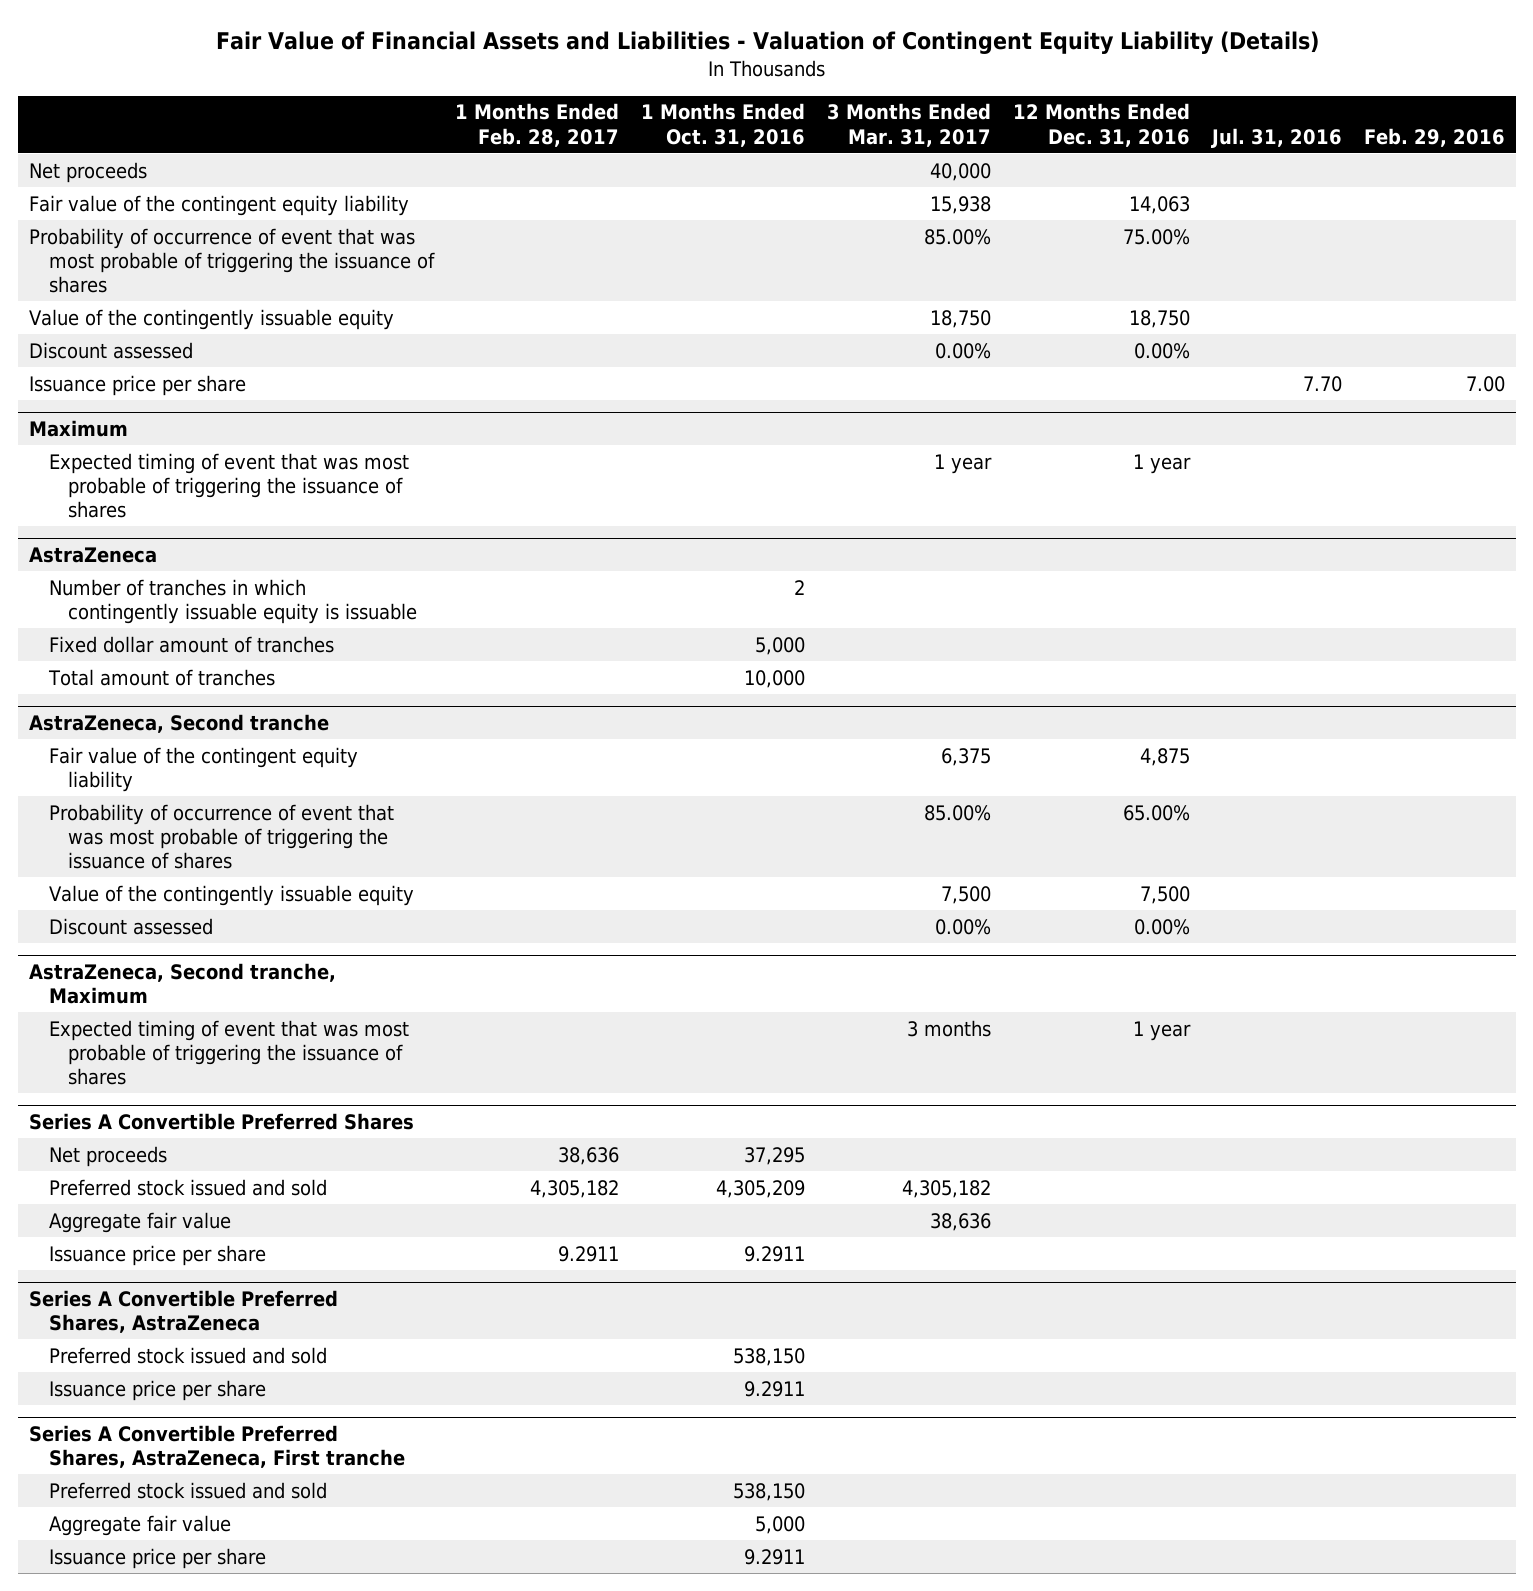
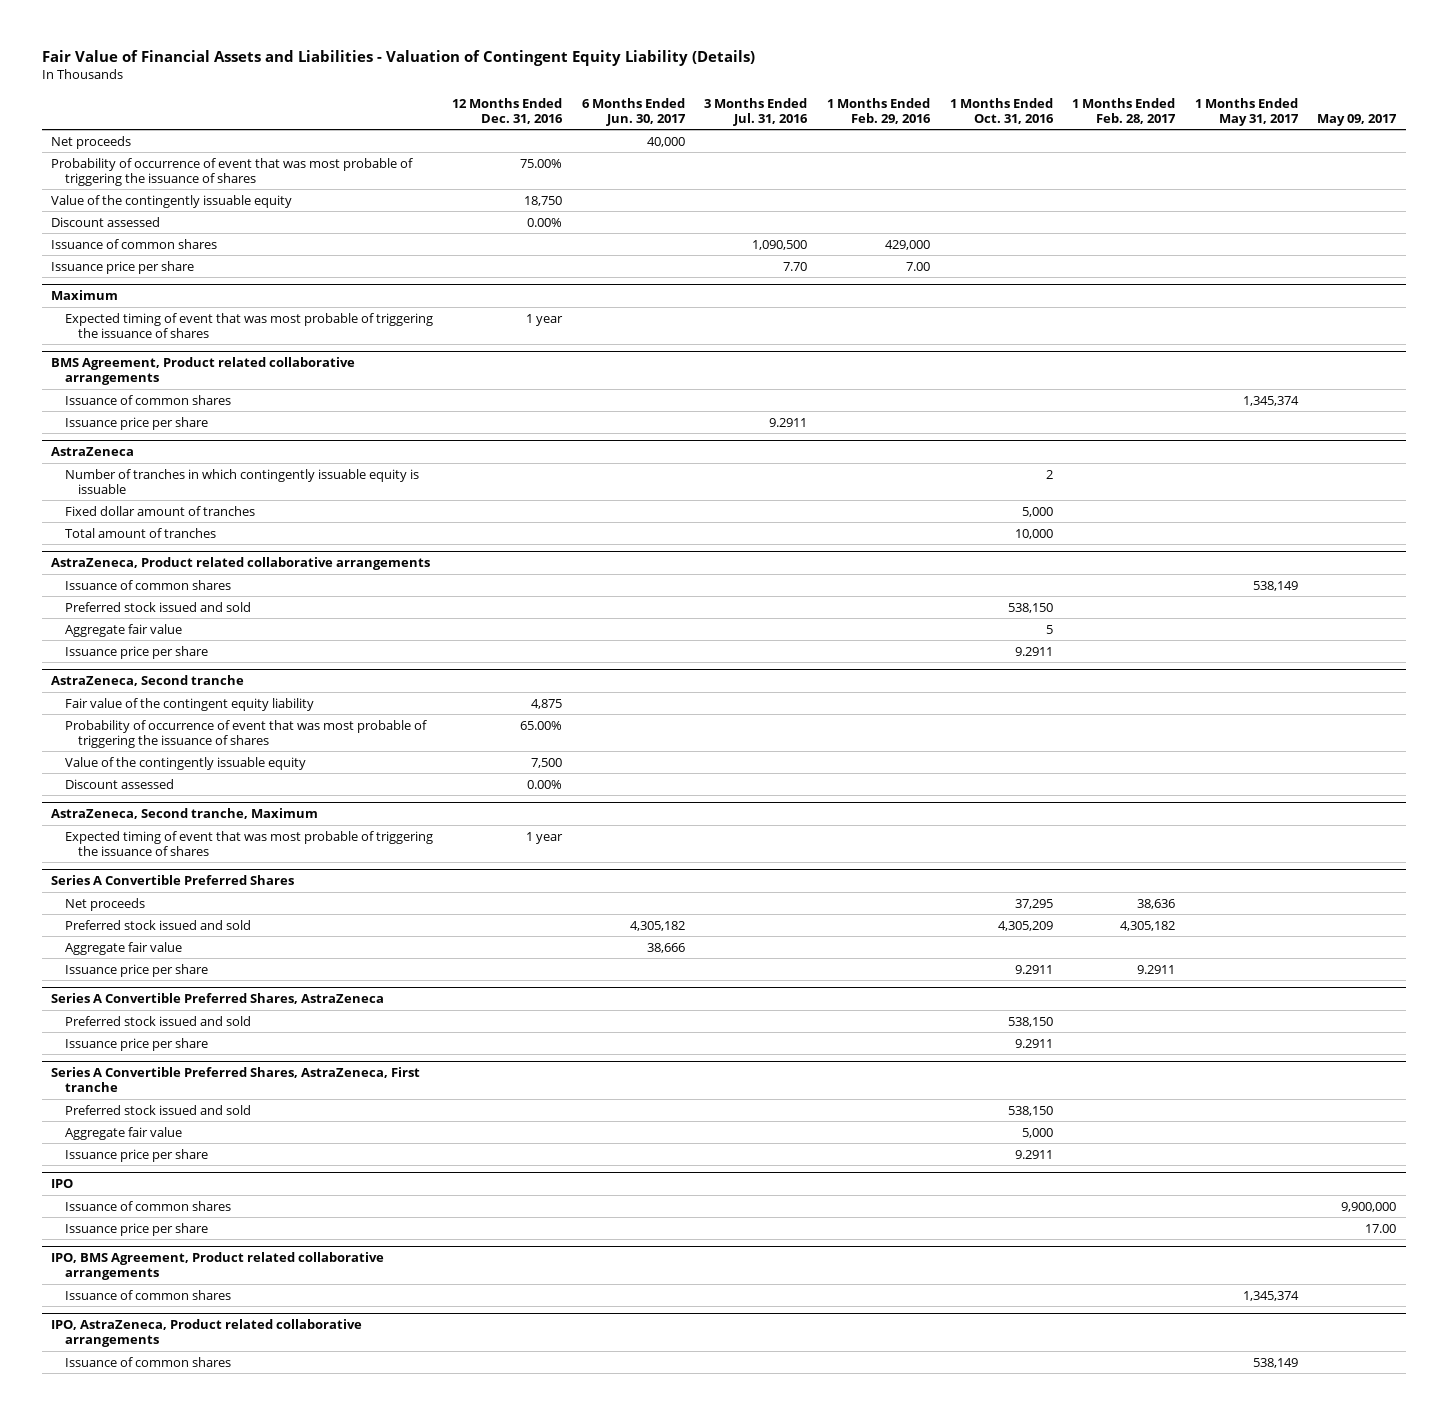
[827,103,992,147] 3 Months Ended Mar. 31, 2017 -> none
[1210,127,1342,148] Jul. 31, 2016 -> none
[1363,127,1505,147] Feb. 29, 2016 -> none
none -> [581,97,686,126] 6 Months Ended Jun. 30, 2017
none -> [704,97,809,126] 3 Months Ended Jul. 31, 2016
none -> [826,97,931,124] 1 Months Ended Feb. 29, 2016
none -> [1194,97,1299,126] 1 Months Ended May 31, 2017
none -> [1317,113,1398,126] May 09, 2017
[28,194,409,216] Fair value of the contingent equity liability -> none
none -> [51,238,218,249] Issuance of common shares
none -> [51,357,356,386] BMS Agreement, Product related collaborative arrangements
none -> [64,394,231,405] Issuance of common shares
none -> [64,416,208,430] Issuance price per share
none -> [51,557,431,571] AstraZeneca, Product related collaborative arrangements
none -> [64,579,231,590] Issuance of common shares
none -> [64,601,251,612] Preferred stock issued and sold
none -> [64,623,182,637] Aggregate fair value
none -> [64,645,208,659] Issuance price per share
none -> [51,1179,74,1189] IPO
none -> [64,1200,231,1211] Issuance of common shares
none -> [64,1222,208,1236] Issuance price per share
none -> [51,1252,385,1281] IPO, BMS Agreement, Product related collaborative arrangements
none -> [64,1289,231,1300] Issuance of common shares
none -> [51,1319,363,1348] IPO, AstraZeneca, Product related collaborative arrangements
none -> [64,1356,231,1367] Issuance of common shares

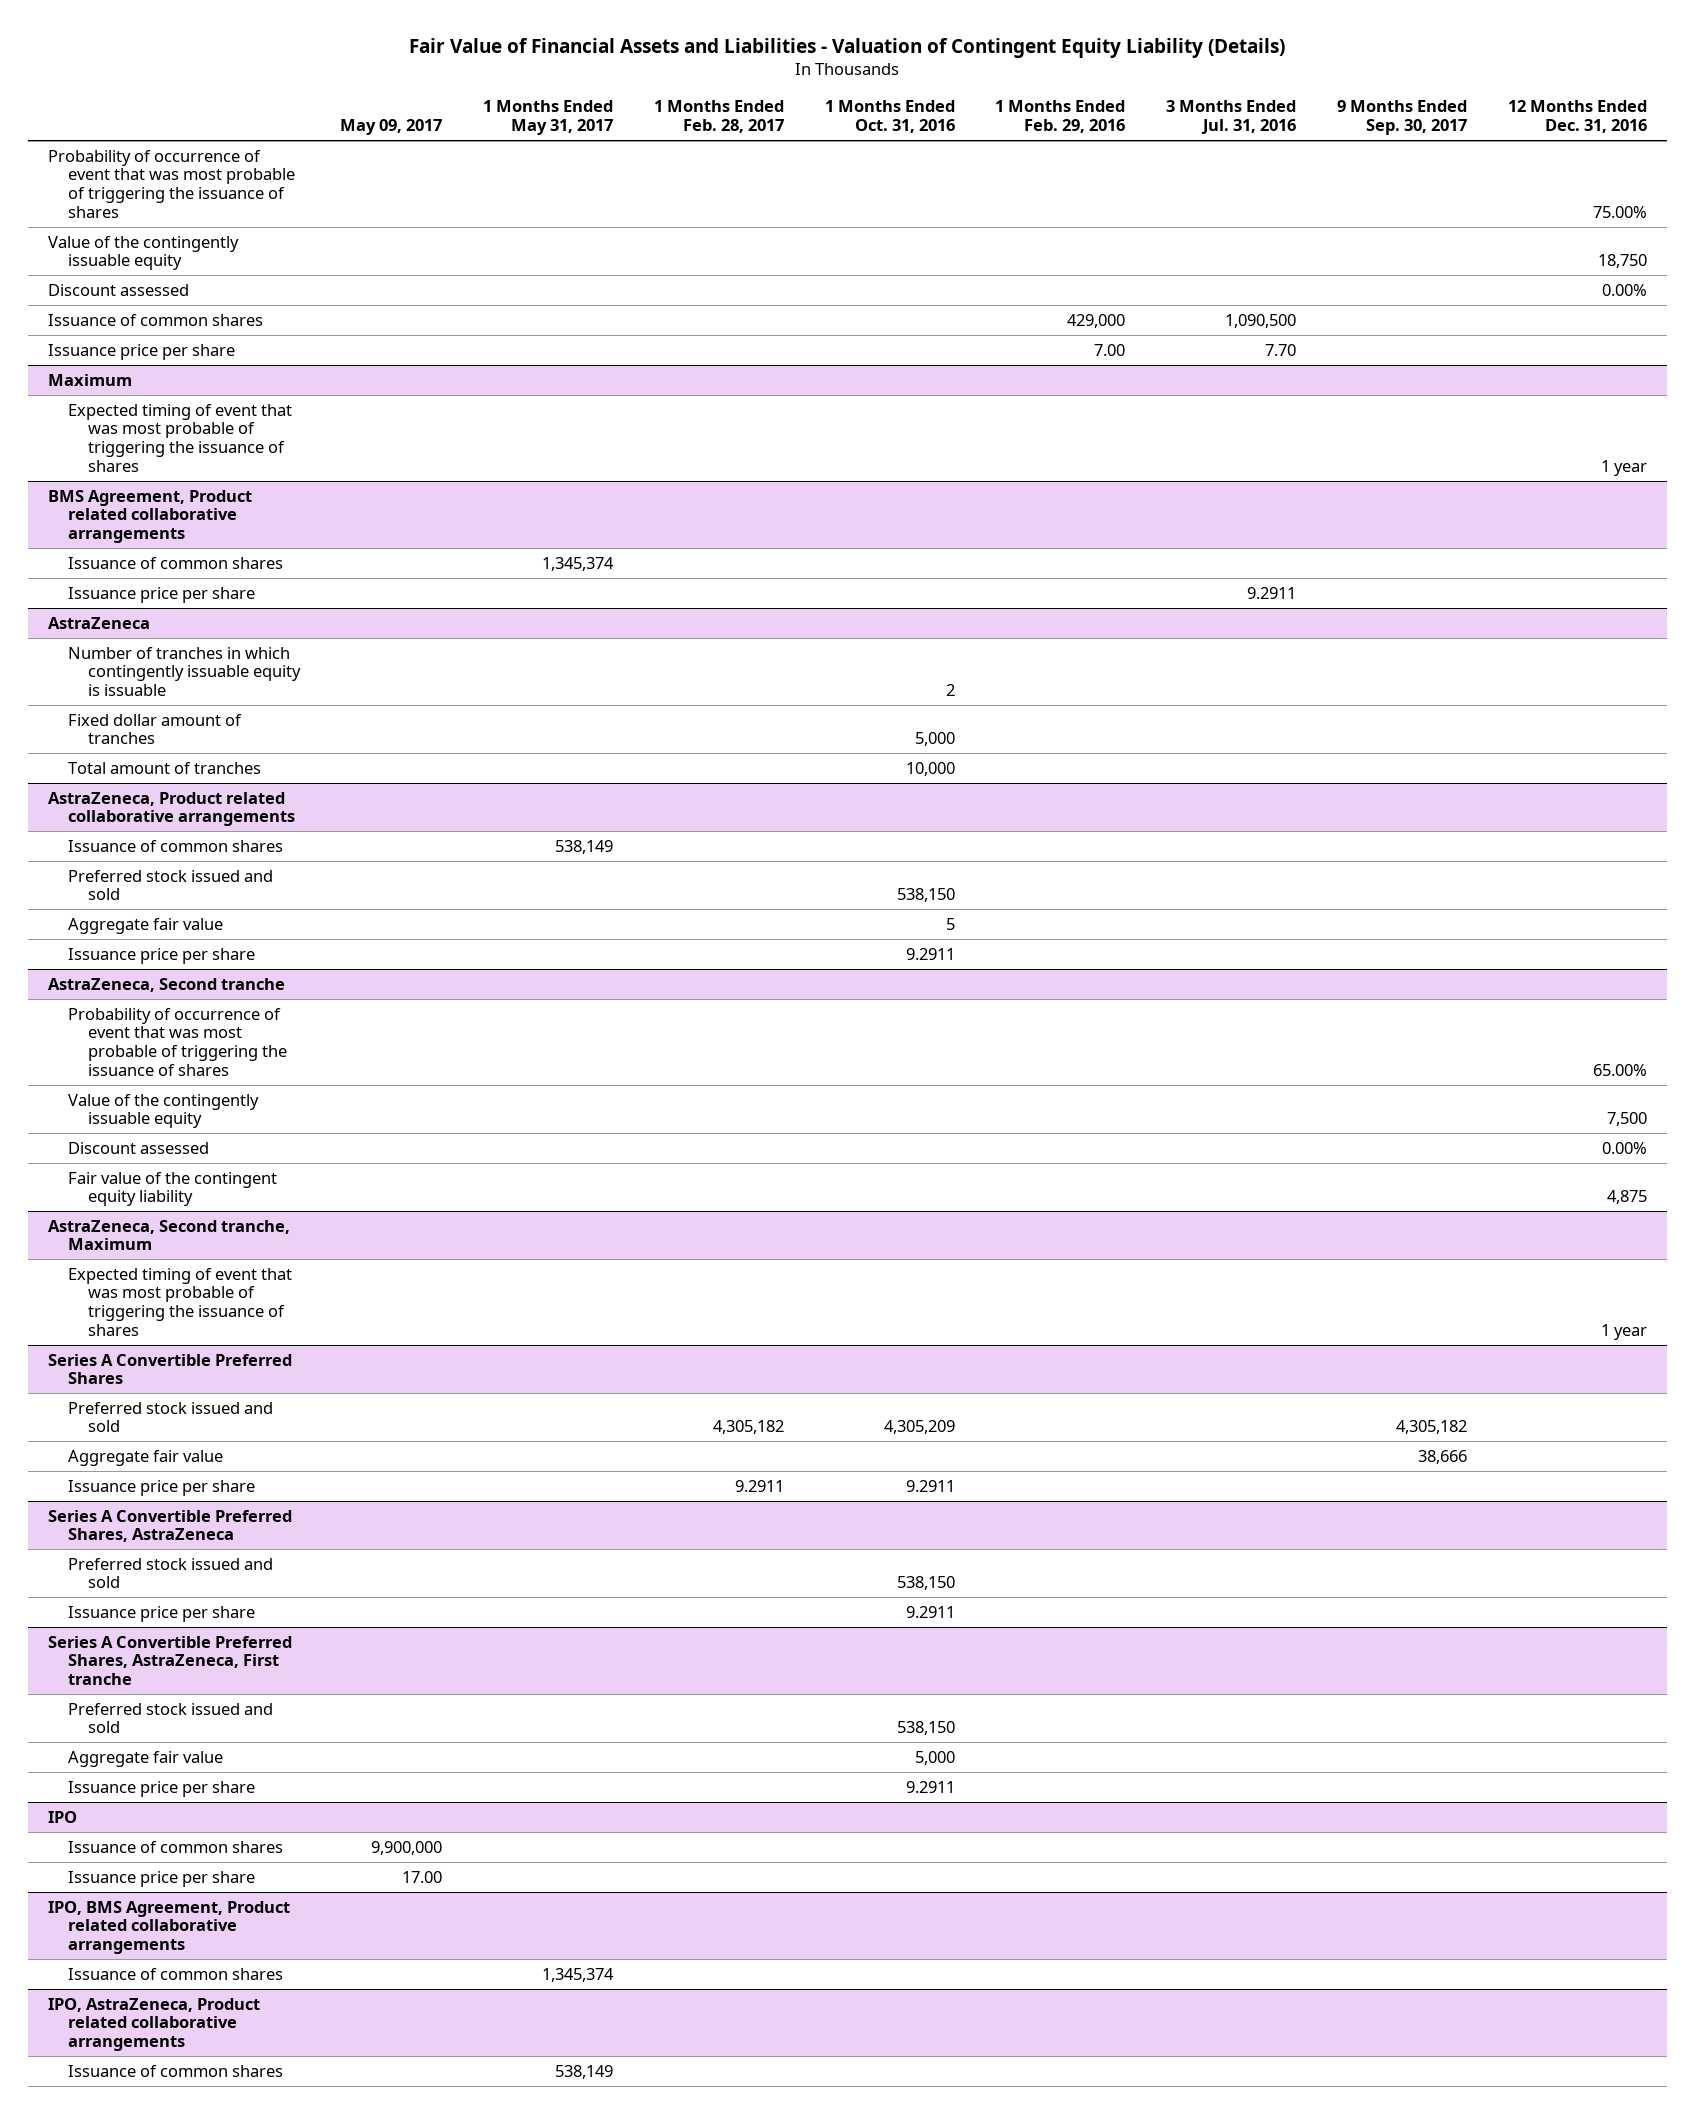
[581,97,686,126] 6 Months Ended Jun. 30, 2017 -> none
none -> [1336,100,1467,136] 9 Months Ended Sep. 30, 2017
[51,135,132,149] Net proceeds -> none
[64,697,314,711] Fair value of the contingent equity liability -> [67,1171,277,1207] Fair value of the contingent equity liability
[64,897,145,911] Net proceeds -> none

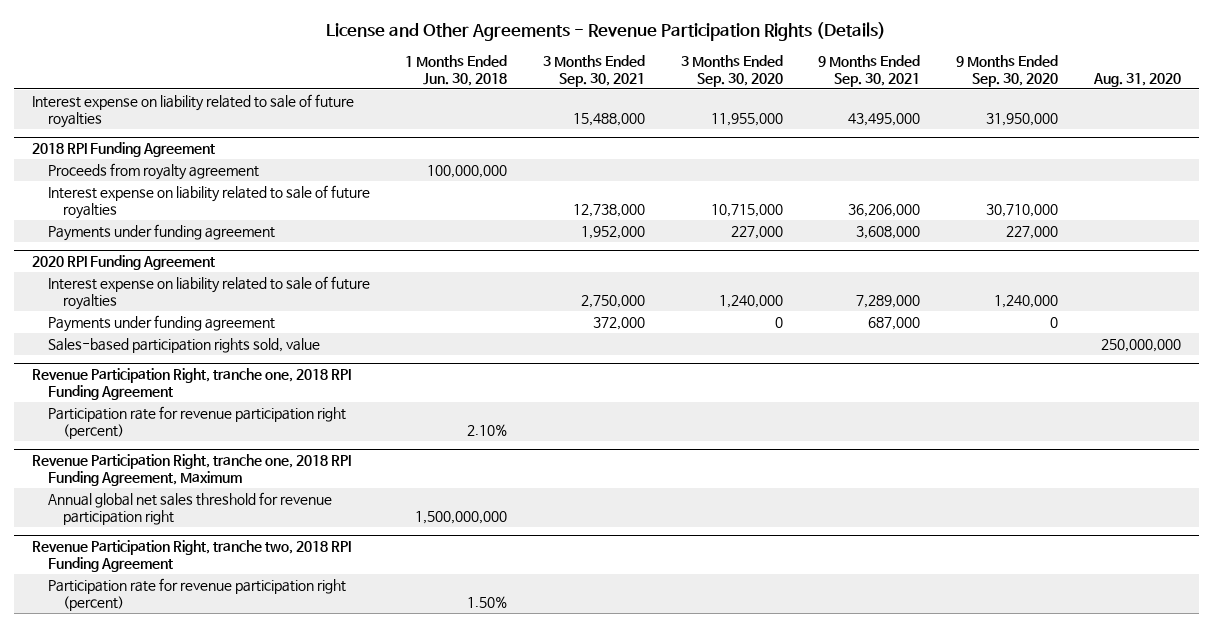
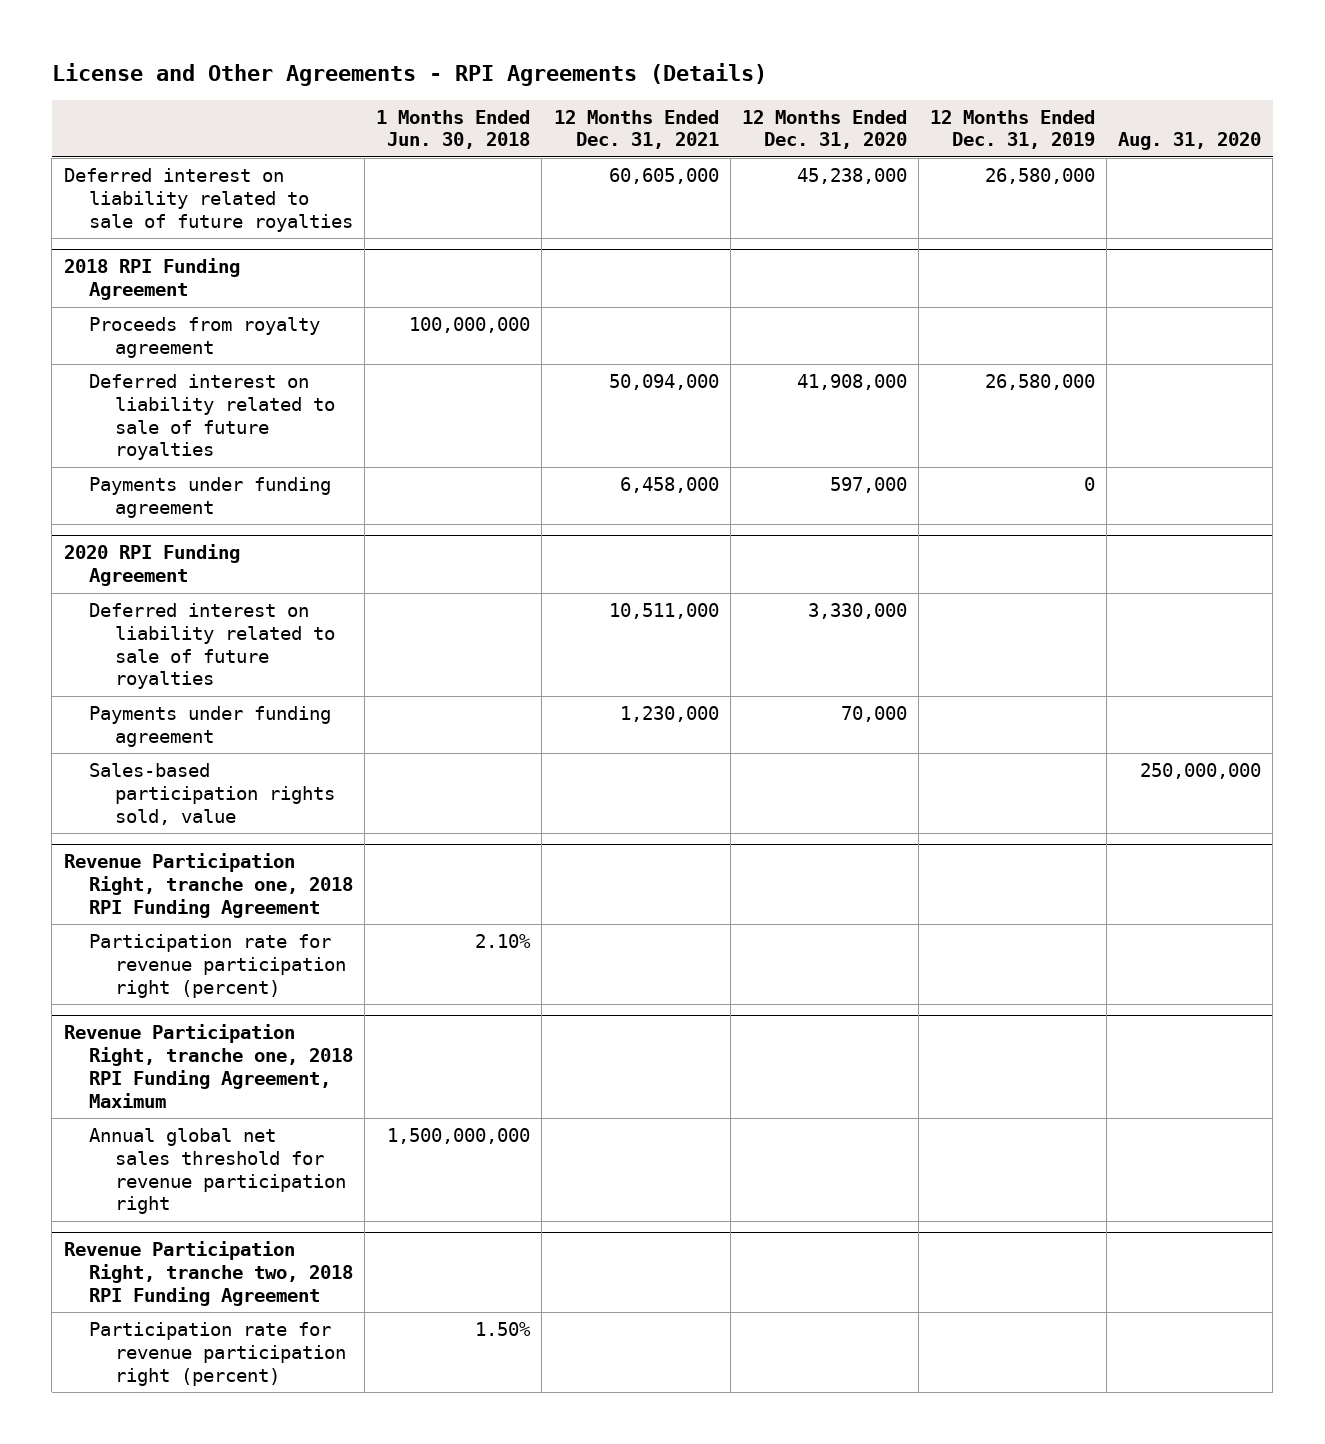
[326,21,887,41] License and Other Agreements - Revenue Participation Rights (Details) -> [51,62,767,86] License and Other Agreements - RPI Agreements (Details)
[542,55,645,87] 3 Months Ended Sep. 30, 2021 -> none
[680,55,783,87] 3 Months Ended Sep. 30, 2020 -> none
[818,55,921,87] 9 Months Ended Sep. 30, 2021 -> none
[955,55,1058,87] 9 Months Ended Sep. 30, 2020 -> none
none -> [553,109,719,150] 12 Months Ended Dec. 31, 2021
none -> [741,109,907,150] 12 Months Ended Dec. 31, 2020
none -> [930,109,1096,150] 12 Months Ended Dec. 31, 2019
[31,94,354,128] Interest expense on liability related to sale of future royalties -> [63,167,354,232] Deferred interest on liability related to sale of future royalties
[47,185,370,219] Interest expense on liability related to sale of future royalties -> [89,373,335,461] Deferred interest on liability related to sale of future royalties
[47,276,370,310] Interest expense on liability related to sale of future royalties -> [89,602,335,690] Deferred interest on liability related to sale of future royalties

